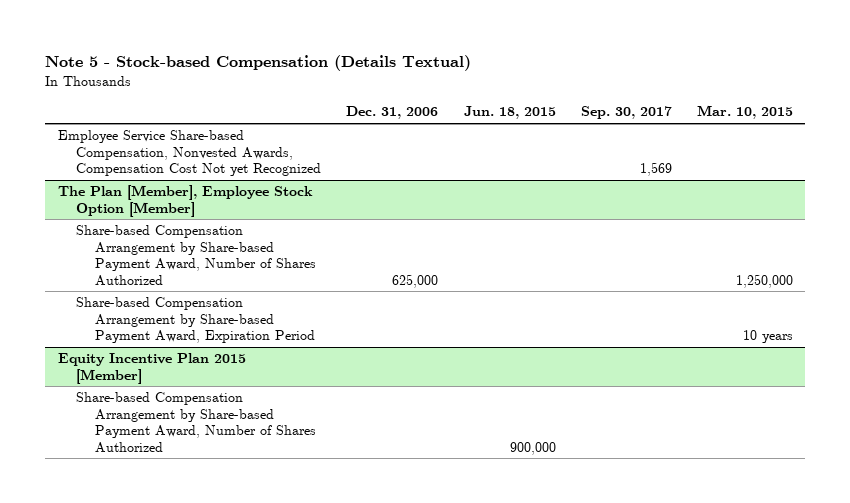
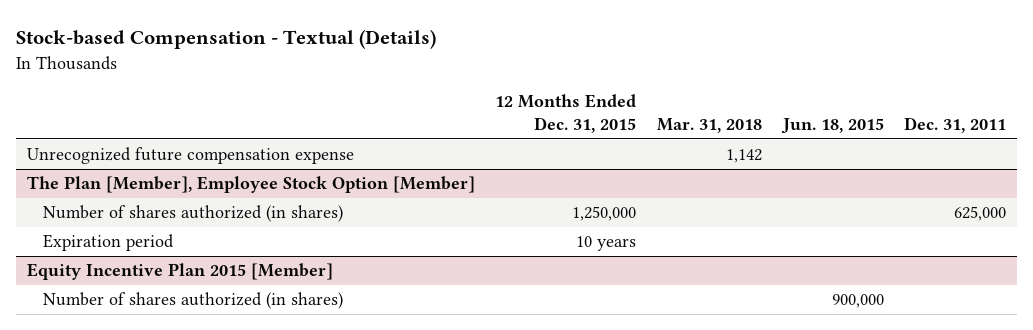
[45,54,472,71] Note 5 - Stock-based Compensation (Details Textual) -> [16,29,437,50] Stock-based Compensation - Textual (Details)
[346,106,439,120] Dec. 31, 2006 -> none
[580,106,672,120] Sep. 30, 2017 -> none
[696,105,793,120] Mar. 10, 2015 -> none
none -> [495,93,637,134] 12 Months Ended Dec. 31, 2015
none -> [656,118,762,134] Mar. 31, 2018
none -> [904,117,1007,134] Dec. 31, 2011
[57,130,322,177] Employee Service Share-based Compensation, Nonvested Awards, Compensation Cost Not yet Recognized -> [26,147,354,165] Unrecognized future compensation expense
[76,225,317,286] Share-based Compensation Arrangement by Share-based Payment Award, Number of Shares Authorized -> [42,205,343,223] Number of shares authorized (in shares)
[76,297,316,344] Share-based Compensation Arrangement by Share-based Payment Award, Expiration Period -> [42,234,174,252] Expiration period
[76,392,317,453] Share-based Compensation Arrangement by Share-based Payment Award, Number of Shares Authorized -> [42,292,343,310] Number of shares authorized (in shares)

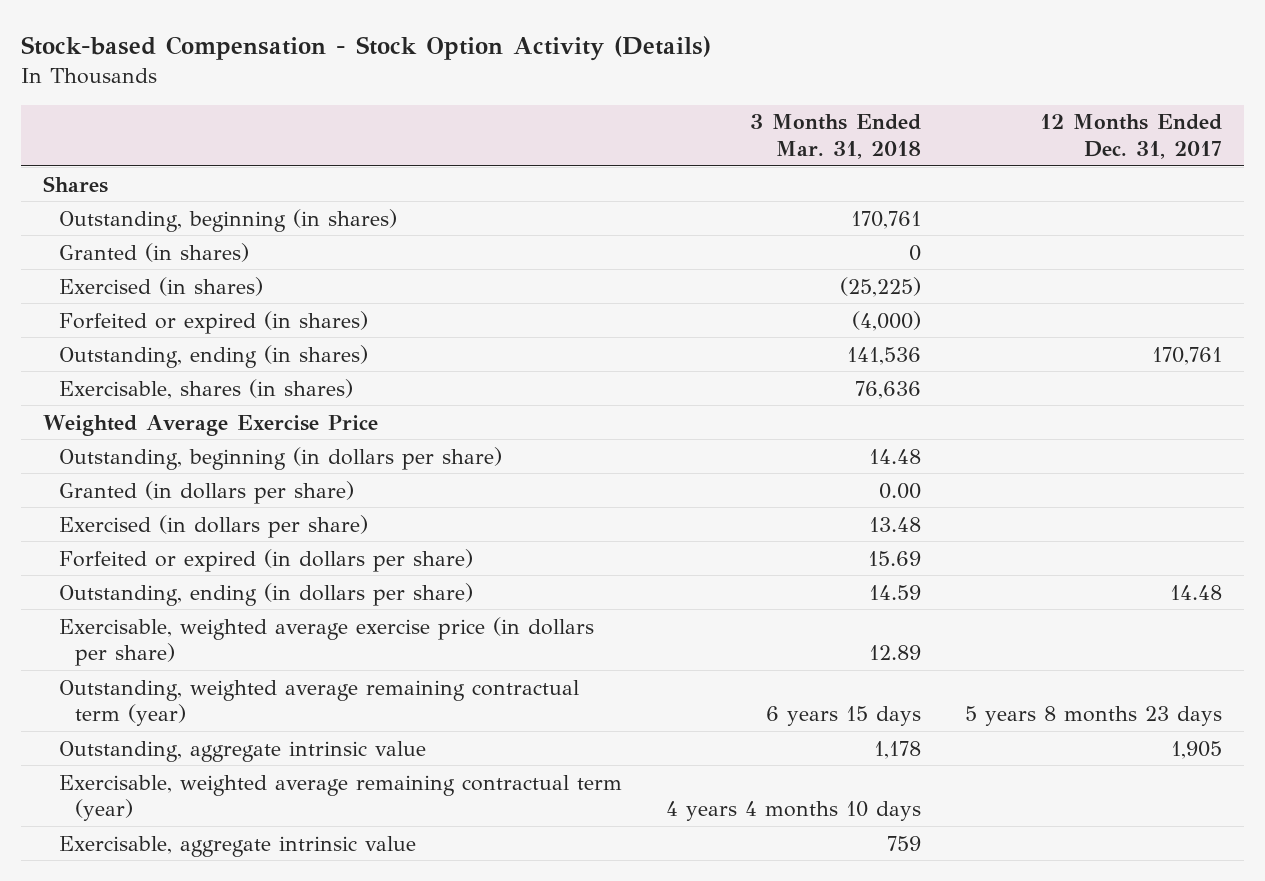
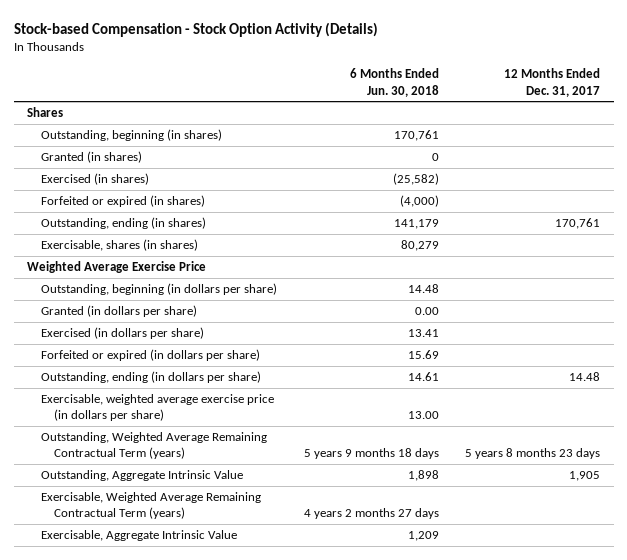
[749,114,921,160] 3 Months Ended Mar. 31, 2018 -> none
none -> [349,68,439,97] 6 Months Ended Jun. 30, 2018
[58,679,579,727] Outstanding, weighted average remaining contractual term (year) -> [40,431,267,460] Outstanding, Weighted Average Remaining Contractual Term (years)
[58,740,426,762] Outstanding, aggregate intrinsic value -> [40,469,243,481] Outstanding, Aggregate Intrinsic Value
[58,774,622,822] Exercisable, weighted average remaining contractual term (year) -> [40,491,261,520] Exercisable, Weighted Average Remaining Contractual Term (years)
[58,835,416,857] Exercisable, aggregate intrinsic value -> [40,529,237,541] Exercisable, Aggregate Intrinsic Value

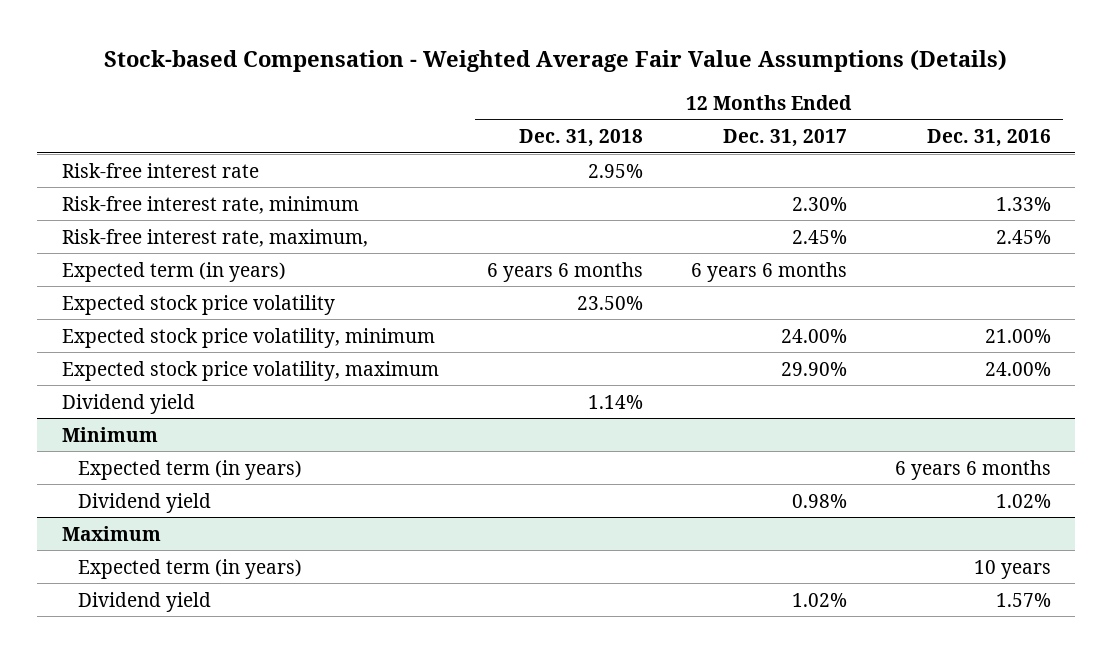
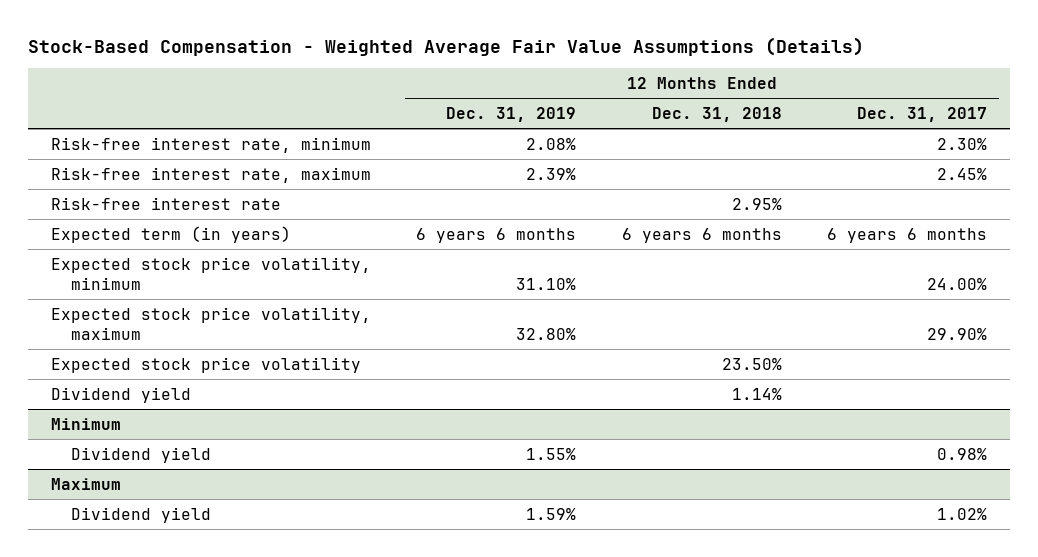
[104,50,1008,73] Stock-based Compensation - Weighted Average Fair Value Assumptions (Details) -> [28,36,865,56] Stock-Based Compensation - Weighted Average Fair Value Assumptions (Details)
[927,129,1052,148] Dec. 31, 2016 -> none
none -> [446,107,577,123] Dec. 31, 2019
[61,228,368,247] Risk-free interest rate, maximum, -> [50,166,371,183] Risk-free interest rate, maximum
[61,162,259,178] Risk-free interest rate -> [50,196,281,210] Risk-free interest rate
[61,294,335,315] Expected stock price volatility -> [50,356,361,373] Expected stock price volatility
[78,459,303,480] Expected term (in years) -> none
[78,558,303,579] Expected term (in years) -> none

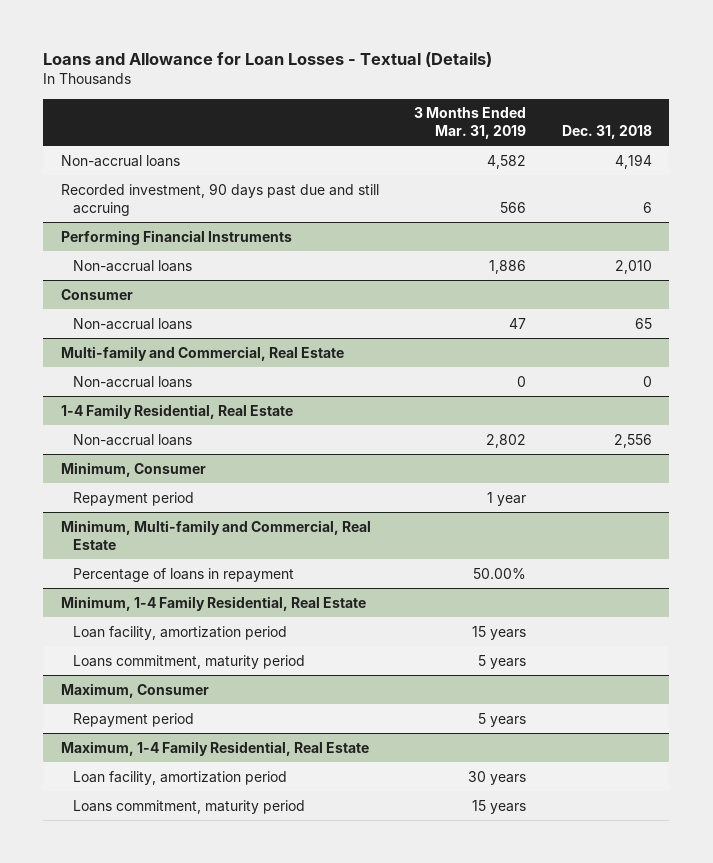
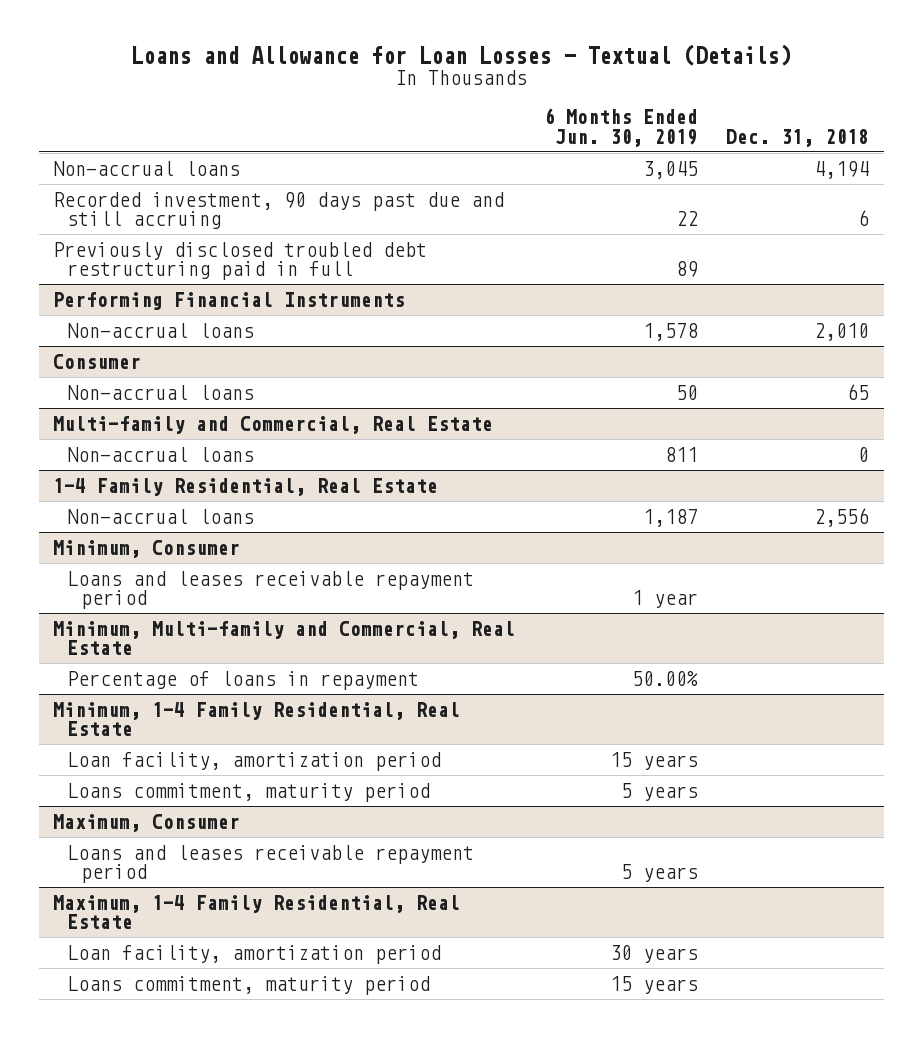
[414,107,527,140] 3 Months Ended Mar. 31, 2019 -> none
none -> [543,108,698,147] 6 Months Ended Jun. 30, 2019
none -> [52,241,427,281] Previously disclosed troubled debt restructuring paid in full
[73,491,195,506] Repayment period -> [67,570,475,610] Loans and leases receivable repayment period
[73,712,195,727] Repayment period -> [67,844,475,884] Loans and leases receivable repayment period

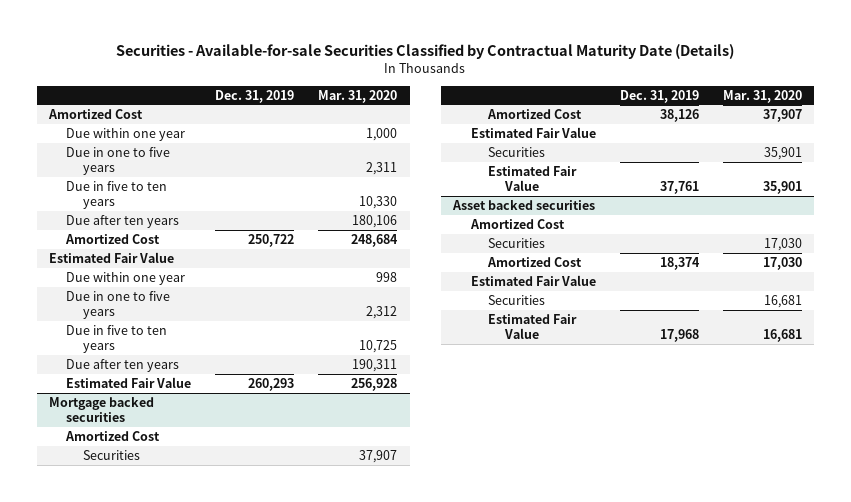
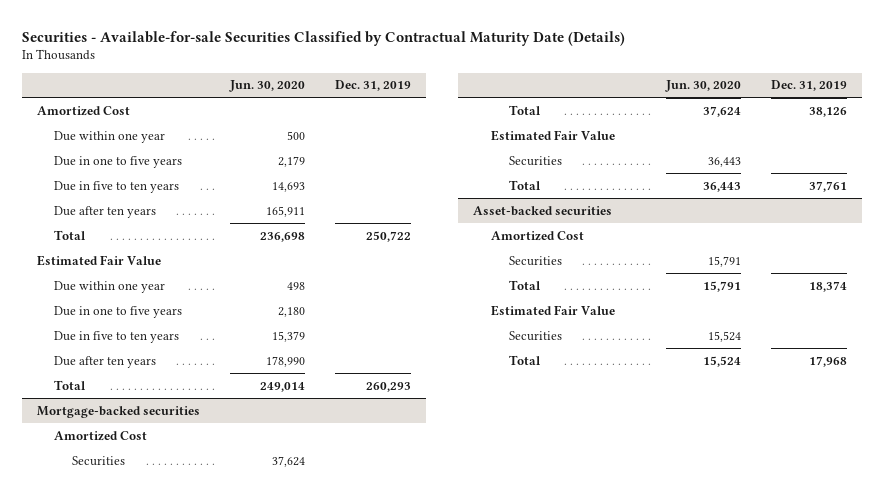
[318,89,398,103] Mar. 31, 2020 -> none
none -> [228,80,305,93] Jun. 30, 2020
[65,234,161,245] Amortized Cost -> [54,229,87,240] Total
[66,377,192,389] Estimated Fair Value -> [54,379,87,390] Total
[48,397,154,423] Mortgage backed securities -> [36,405,200,418] Mortgage-backed securities
[486,109,582,120] Amortized Cost -> [508,104,541,115] Total
[487,166,577,192] Estimated Fair Value -> [508,179,541,190] Total
[452,200,596,211] Asset backed securities -> [473,205,613,216] Asset-backed securities
[486,257,582,268] Amortized Cost -> [508,279,541,290] Total
[487,314,577,340] Estimated Fair Value -> [508,354,541,365] Total

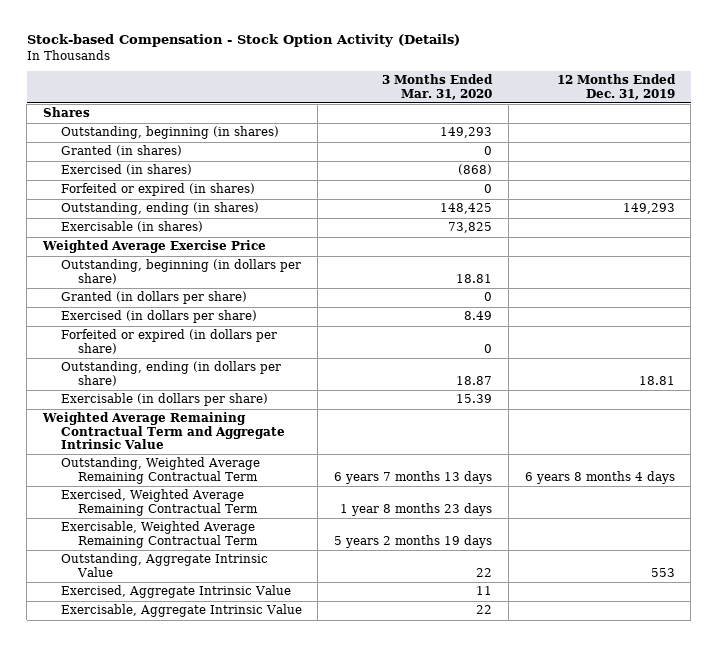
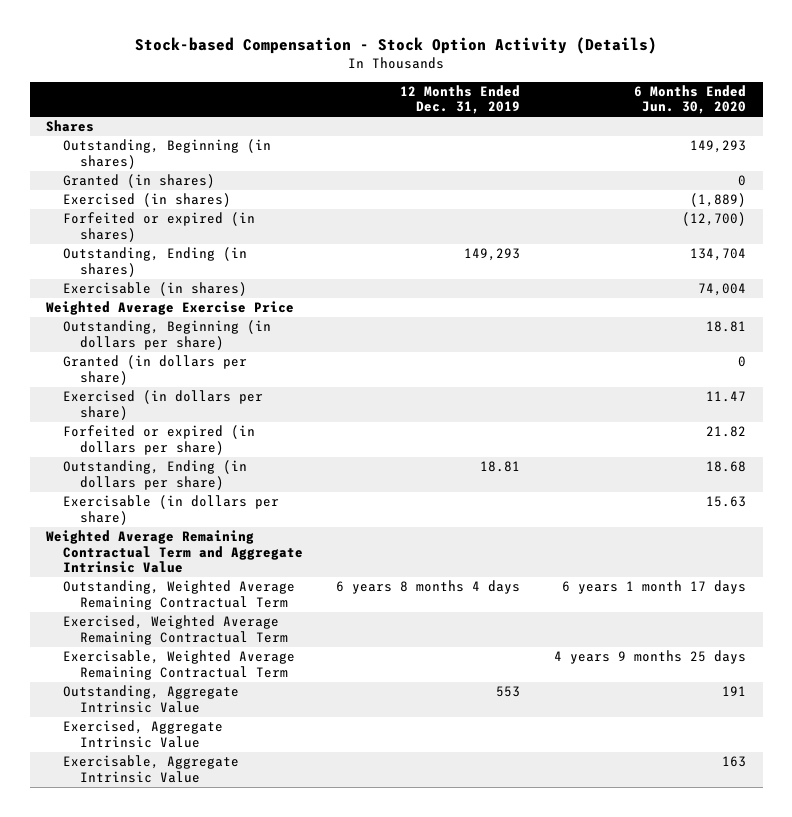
[382,74,494,100] 3 Months Ended Mar. 31, 2020 -> none
none -> [633,84,746,115] 6 Months Ended Jun. 30, 2020
[60,126,279,140] Outstanding, beginning (in shares) -> [63,139,272,169] Outstanding, Beginning (in shares)
[60,202,259,216] Outstanding, ending (in shares) -> [63,247,248,277] Outstanding, Ending (in shares)
[60,259,301,284] Outstanding, beginning (in dollars per share) -> [63,320,272,350] Outstanding, Beginning (in dollars per share)
[60,361,281,386] Outstanding, ending (in dollars per share) -> [63,460,248,490] Outstanding, Ending (in dollars per share)

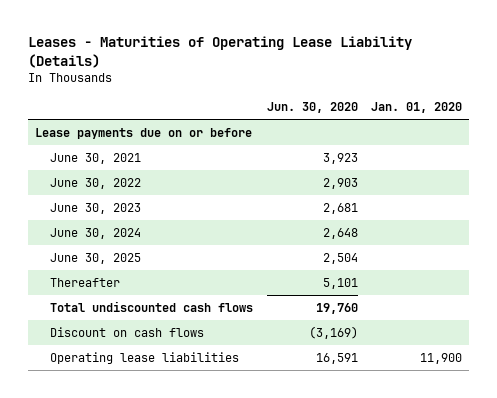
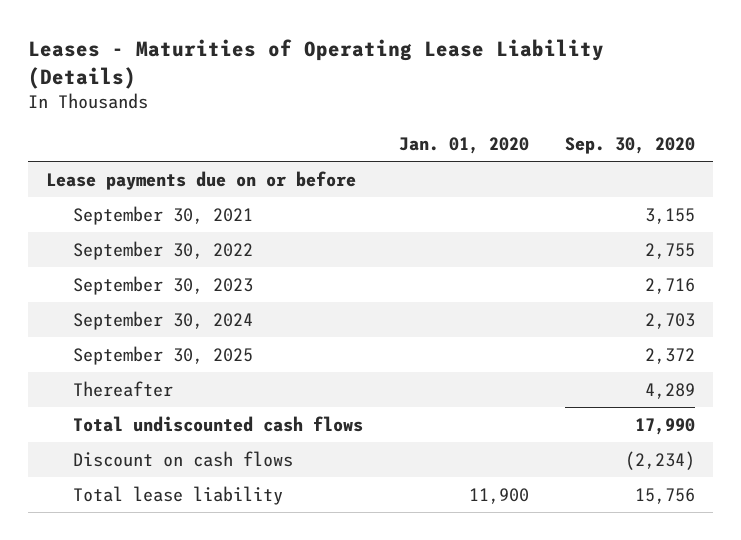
[266,102,358,114] Jun. 30, 2020 -> none
none -> [564,136,695,154] Sep. 30, 2020
[50,152,142,164] June 30, 2021 -> [72,205,253,225] September 30, 2021
[50,177,142,189] June 30, 2022 -> [72,240,253,260] September 30, 2022
[50,202,142,214] June 30, 2023 -> [72,275,253,295] September 30, 2023
[50,227,142,239] June 30, 2024 -> [72,310,253,330] September 30, 2024
[50,252,142,264] June 30, 2025 -> [72,345,253,365] September 30, 2025
[50,351,240,364] Operating lease liabilities -> [72,485,283,505] Total lease liability

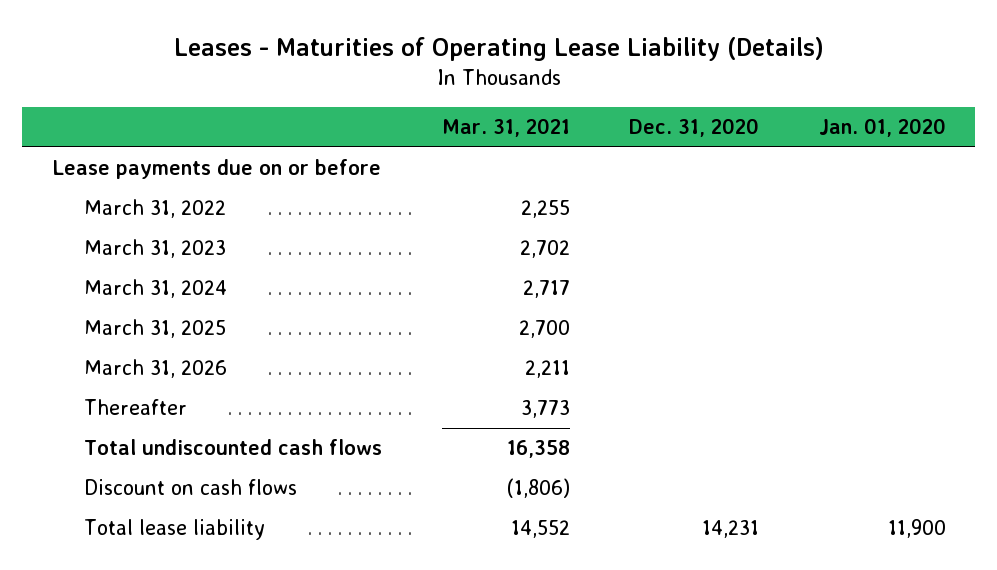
[564,136,695,154] Sep. 30, 2020 -> none
none -> [441,118,570,138] Mar. 31, 2021
none -> [629,118,760,138] Dec. 31, 2020
[72,205,253,225] September 30, 2021 -> [83,199,226,219] March 31, 2022
[72,240,253,260] September 30, 2022 -> [83,239,226,259] March 31, 2023
[72,275,253,295] September 30, 2023 -> [83,279,227,299] March 31, 2024
[72,310,253,330] September 30, 2024 -> [83,319,226,339] March 31, 2025
[72,345,253,365] September 30, 2025 -> [83,359,227,379] March 31, 2026

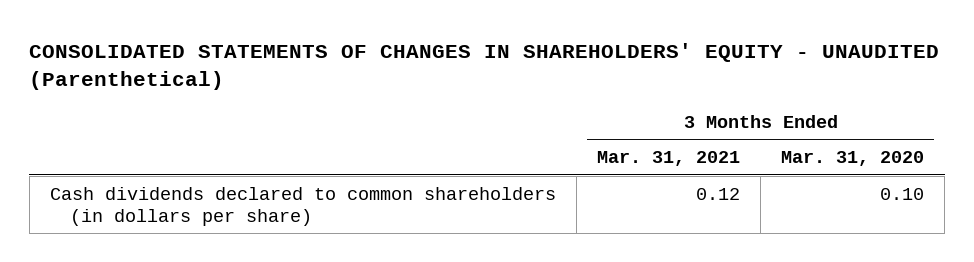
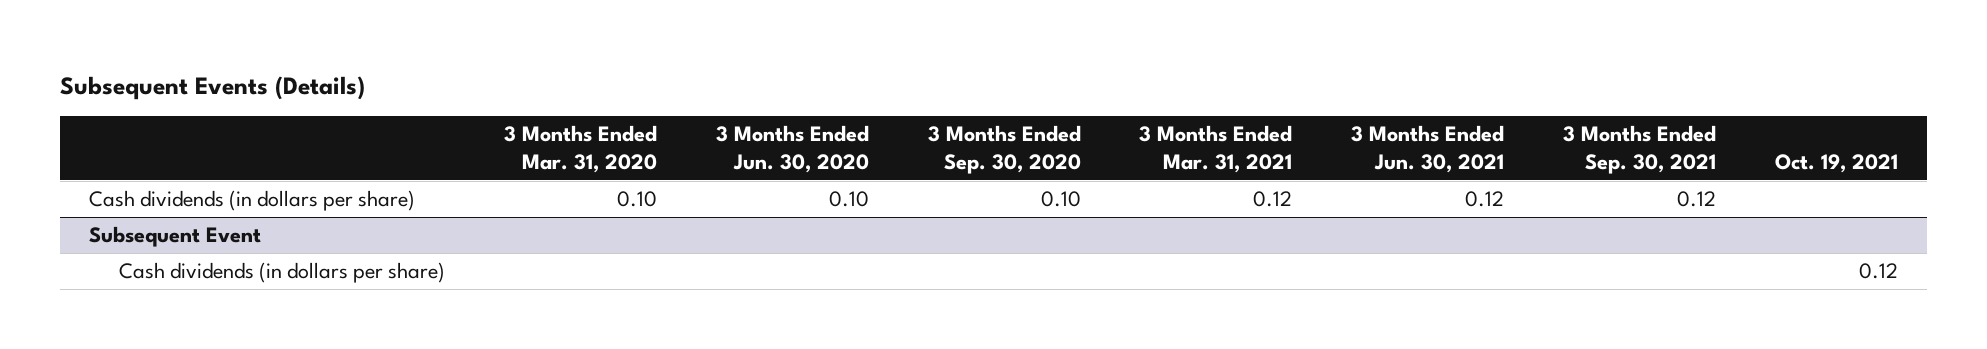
[29,42,940,91] CONSOLIDATED STATEMENTS OF CHANGES IN SHAREHOLDERS' EQUITY - UNAUDITED (Parenthetical) -> [60,75,366,100] Subsequent Events (Details)
none -> [715,124,869,173] 3 Months Ended Jun. 30, 2020
none -> [927,124,1081,174] 3 Months Ended Sep. 30, 2020
none -> [1351,124,1505,173] 3 Months Ended Jun. 30, 2021
none -> [1562,124,1716,174] 3 Months Ended Sep. 30, 2021
none -> [1774,153,1898,173] Oct. 19, 2021
[50,186,557,226] Cash dividends declared to common shareholders (in dollars per share) -> [89,190,416,212] Cash dividends (in dollars per share)
none -> [89,226,262,248] Subsequent Event
none -> [119,262,446,284] Cash dividends (in dollars per share)

